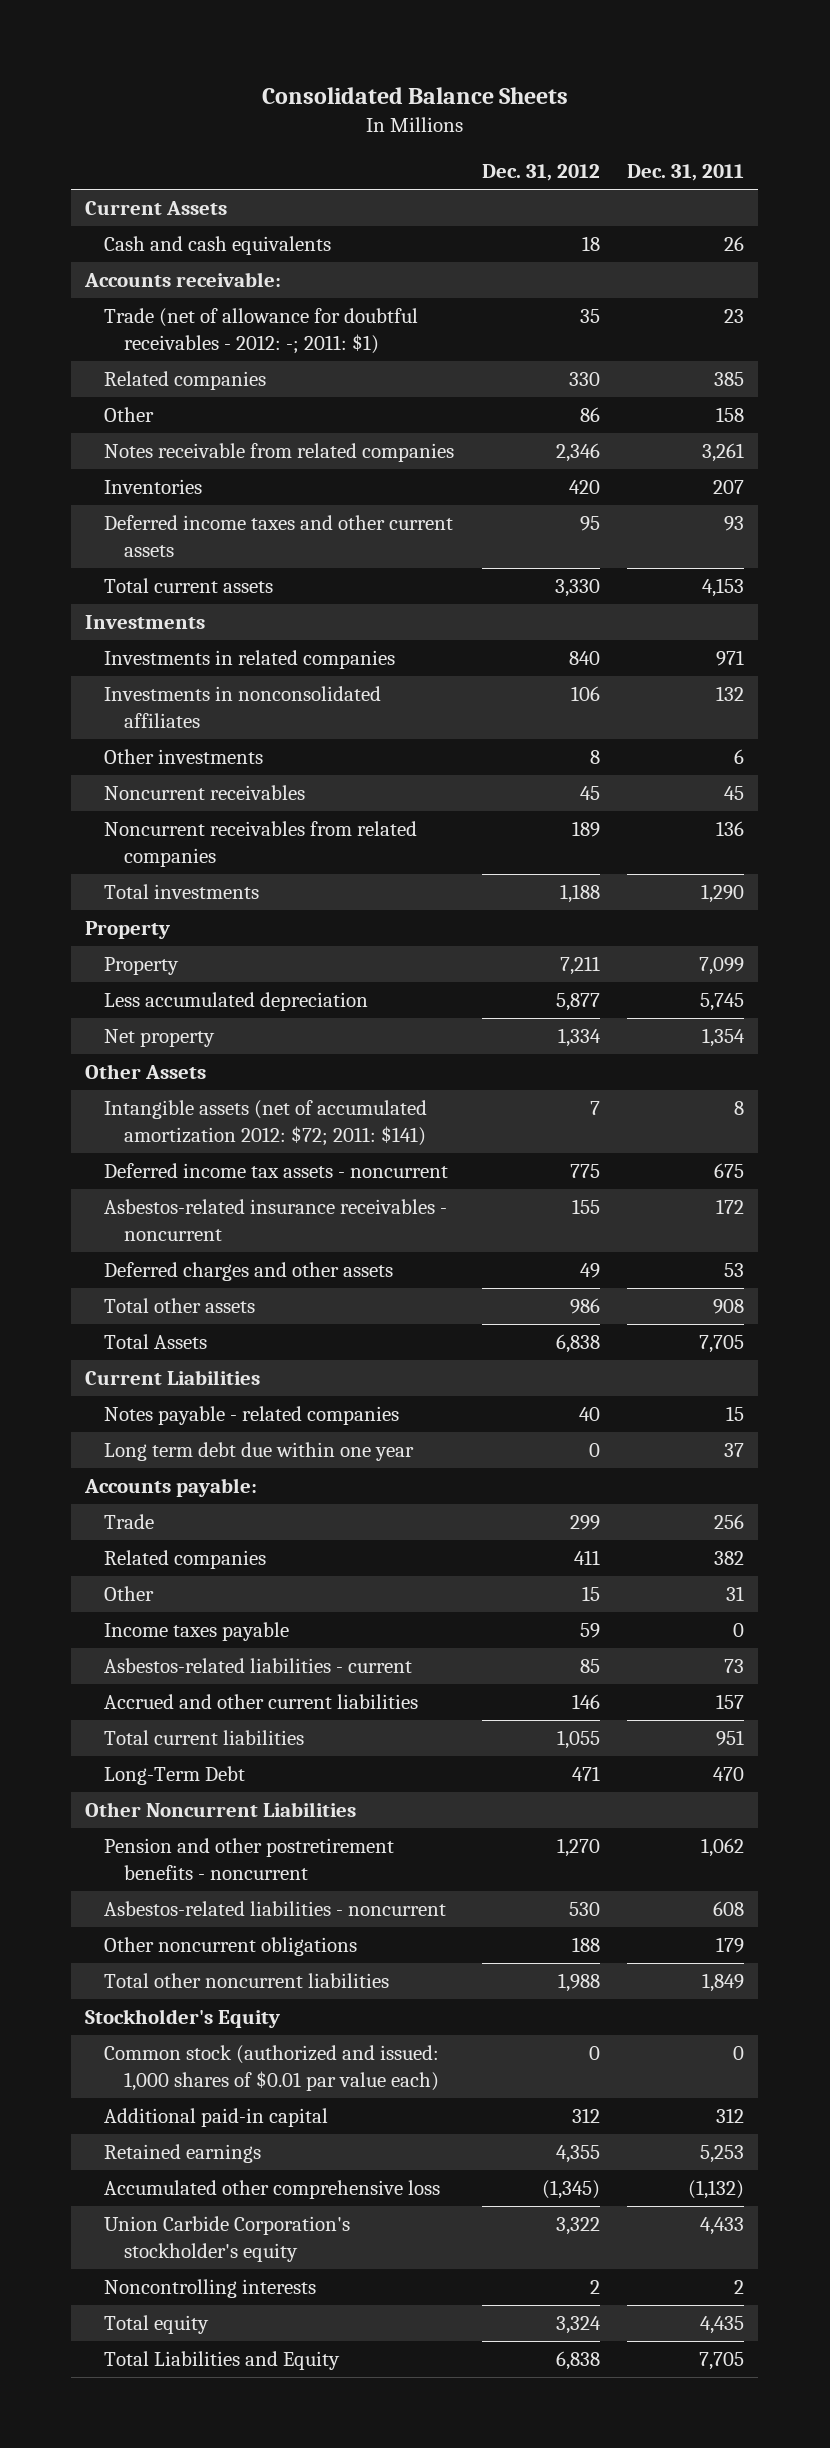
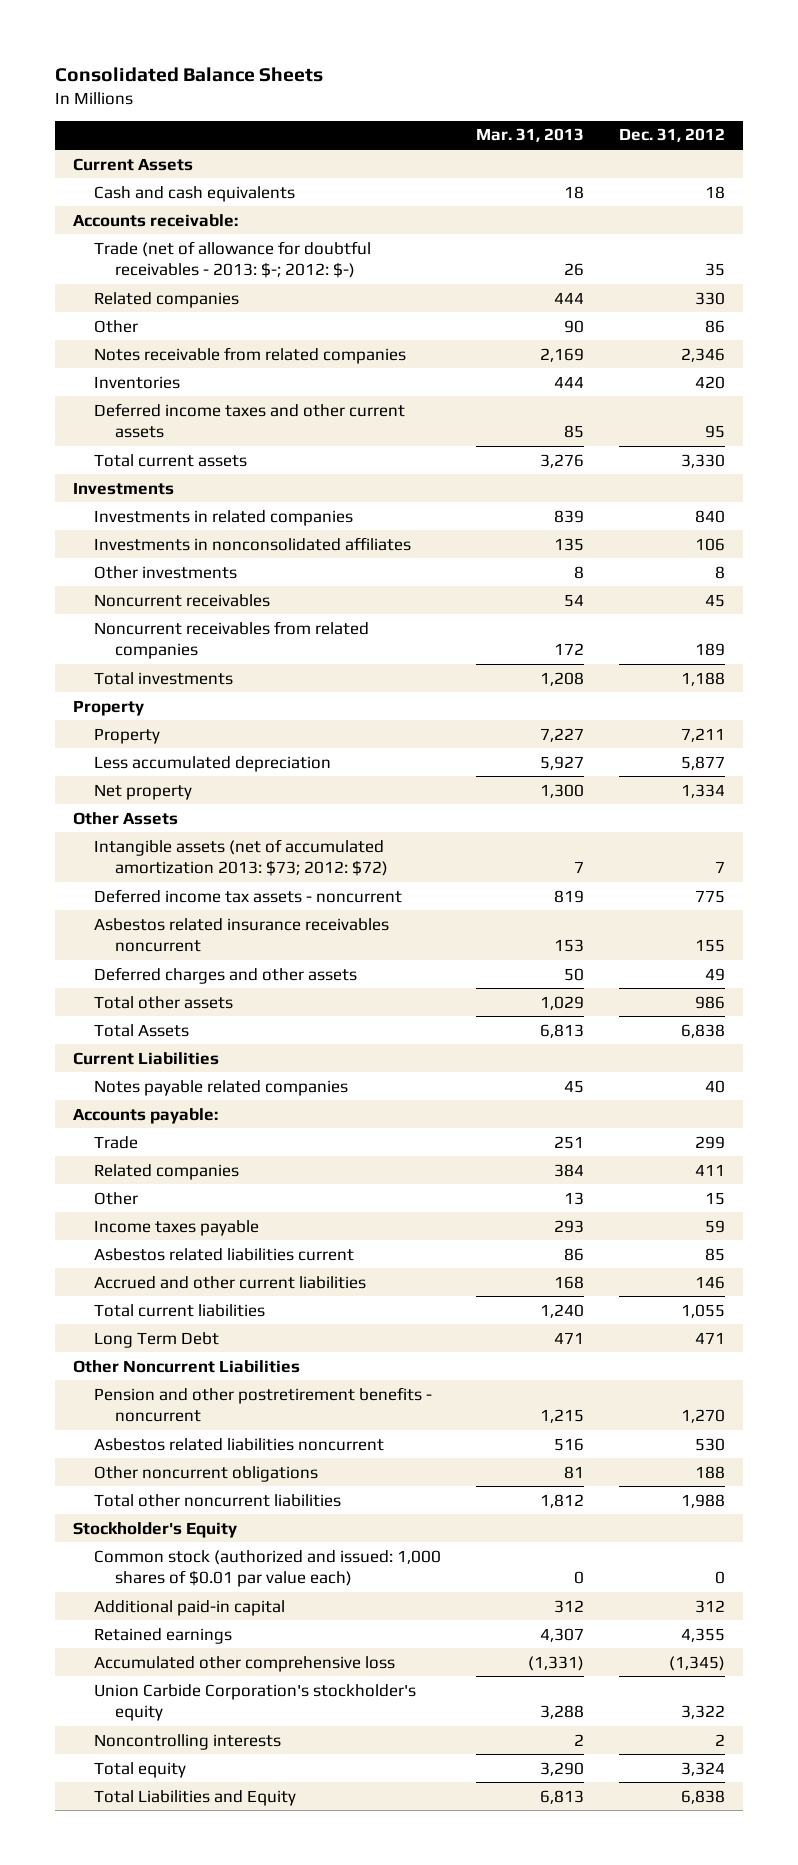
[627,164,745,182] Dec. 31, 2011 -> none
none -> [476,128,585,143] Mar. 31, 2013
[104,308,419,355] Trade (net of allowance for doubtful receivables - 2012: -; 2011: $1) -> [94,240,372,279] Trade (net of allowance for doubtful receivables - 2013: $-; 2012: $-)
[104,1100,428,1147] Intangible assets (net of accumulated amortization 2012: $72; 2011: $141) -> [94,838,389,877] Intangible assets (net of accumulated amortization 2013: $73; 2012: $72)
[104,1199,448,1242] Asbestos-related insurance receivables - noncurrent -> [94,917,390,953] Asbestos related insurance receivables noncurrent
[104,1442,415,1462] Long term debt due within one year -> none
[104,1406,400,1426] Notes payable - related companies -> [94,1079,349,1096] Notes payable related companies
[104,1658,413,1674] Asbestos-related liabilities - current -> [94,1247,355,1261] Asbestos related liabilities current
[104,1766,246,1786] Long-Term Debt -> [94,1331,220,1348] Long Term Debt
[104,1901,447,1917] Asbestos-related liabilities - noncurrent -> [94,1437,385,1451] Asbestos related liabilities noncurrent

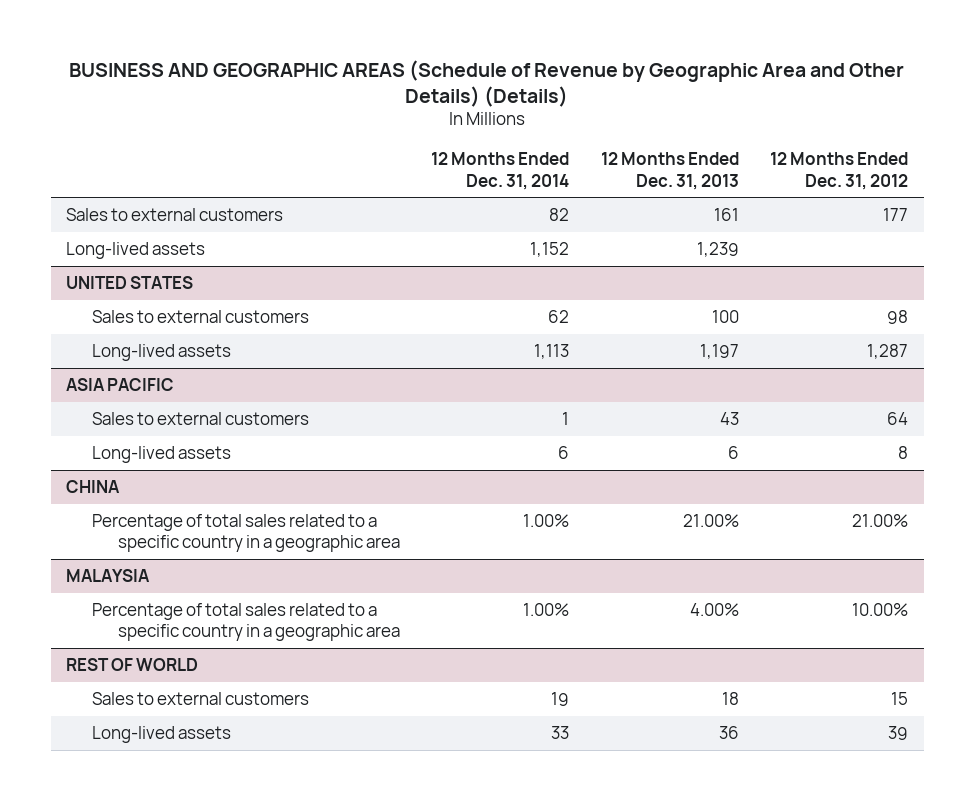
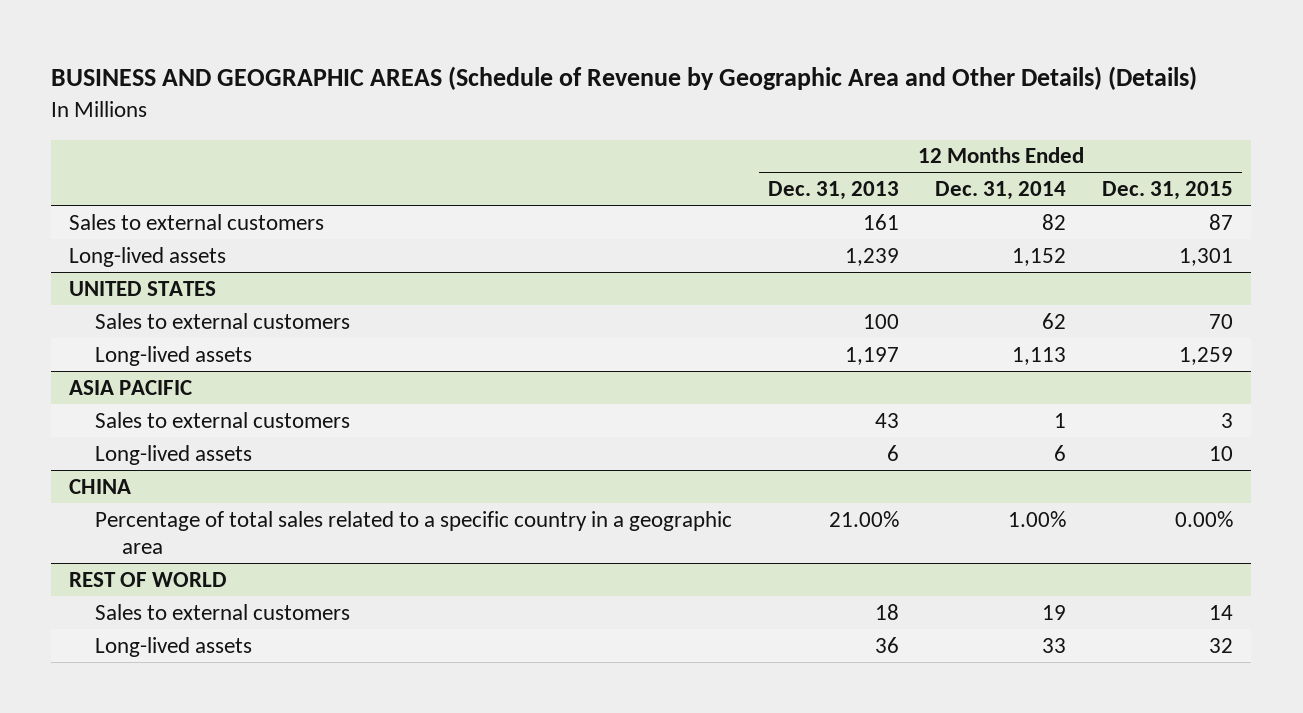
[769,152,908,190] 12 Months Ended Dec. 31, 2012 -> none
none -> [1102,181,1234,201] Dec. 31, 2015
[66,569,151,583] MALAYSIA -> none
[92,603,400,642] Percentage of total sales related to a specific country in a geographic area -> none

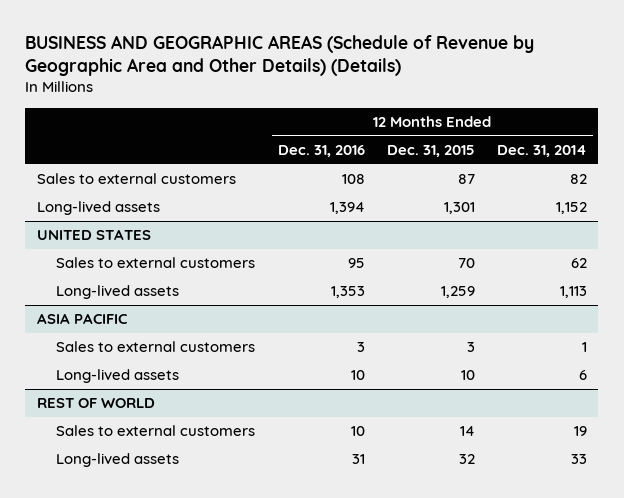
[768,181,900,201] Dec. 31, 2013 -> none
none -> [277,145,365,158] Dec. 31, 2016
[69,478,132,494] CHINA -> none
[95,510,733,555] Percentage of total sales related to a specific country in a geographic area -> none

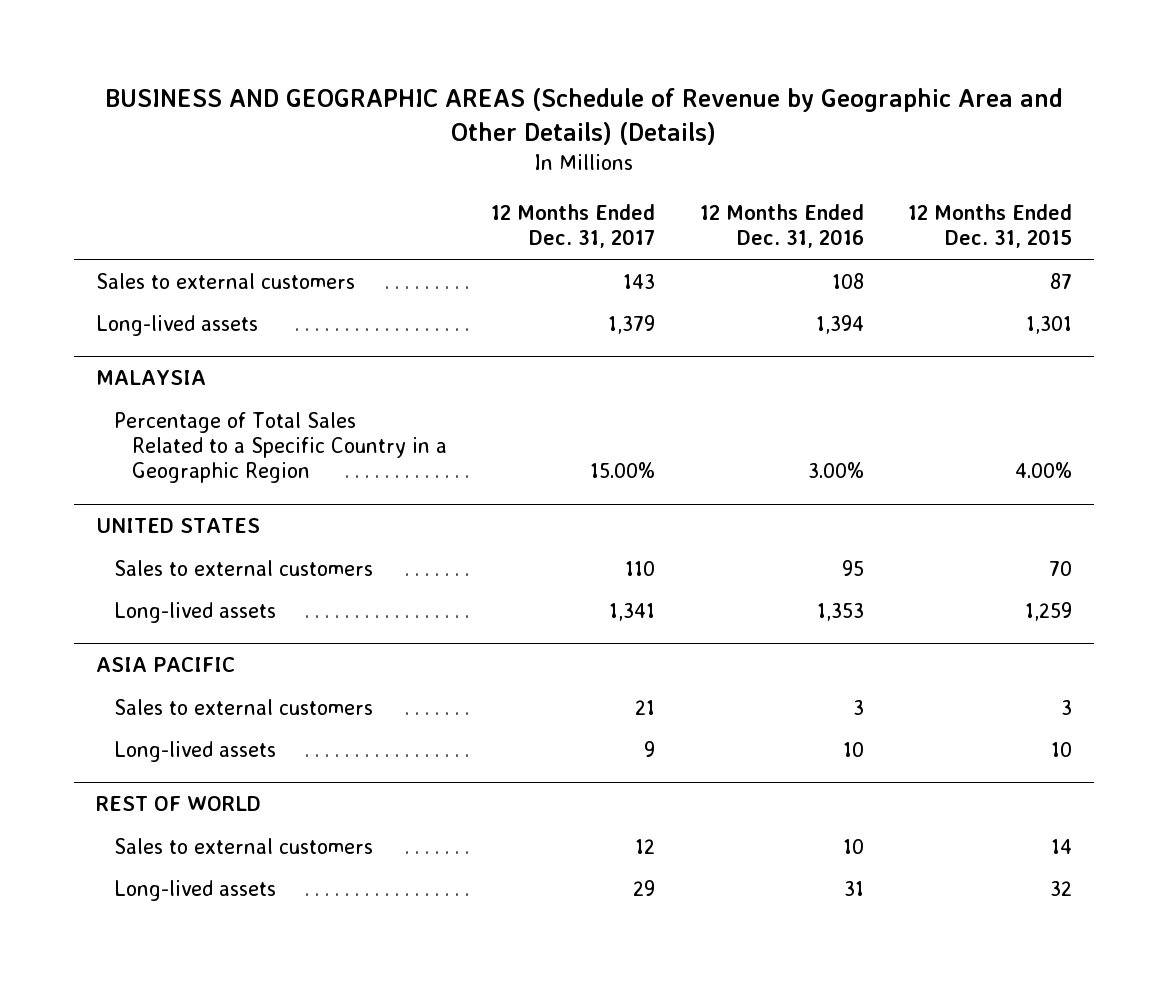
[496,145,587,158] Dec. 31, 2014 -> none
none -> [491,204,656,249] 12 Months Ended Dec. 31, 2017
none -> [95,370,206,386] MALAYSIA
none -> [113,411,448,483] Percentage of Total Sales Related to a Specific Country in a Geographic Region

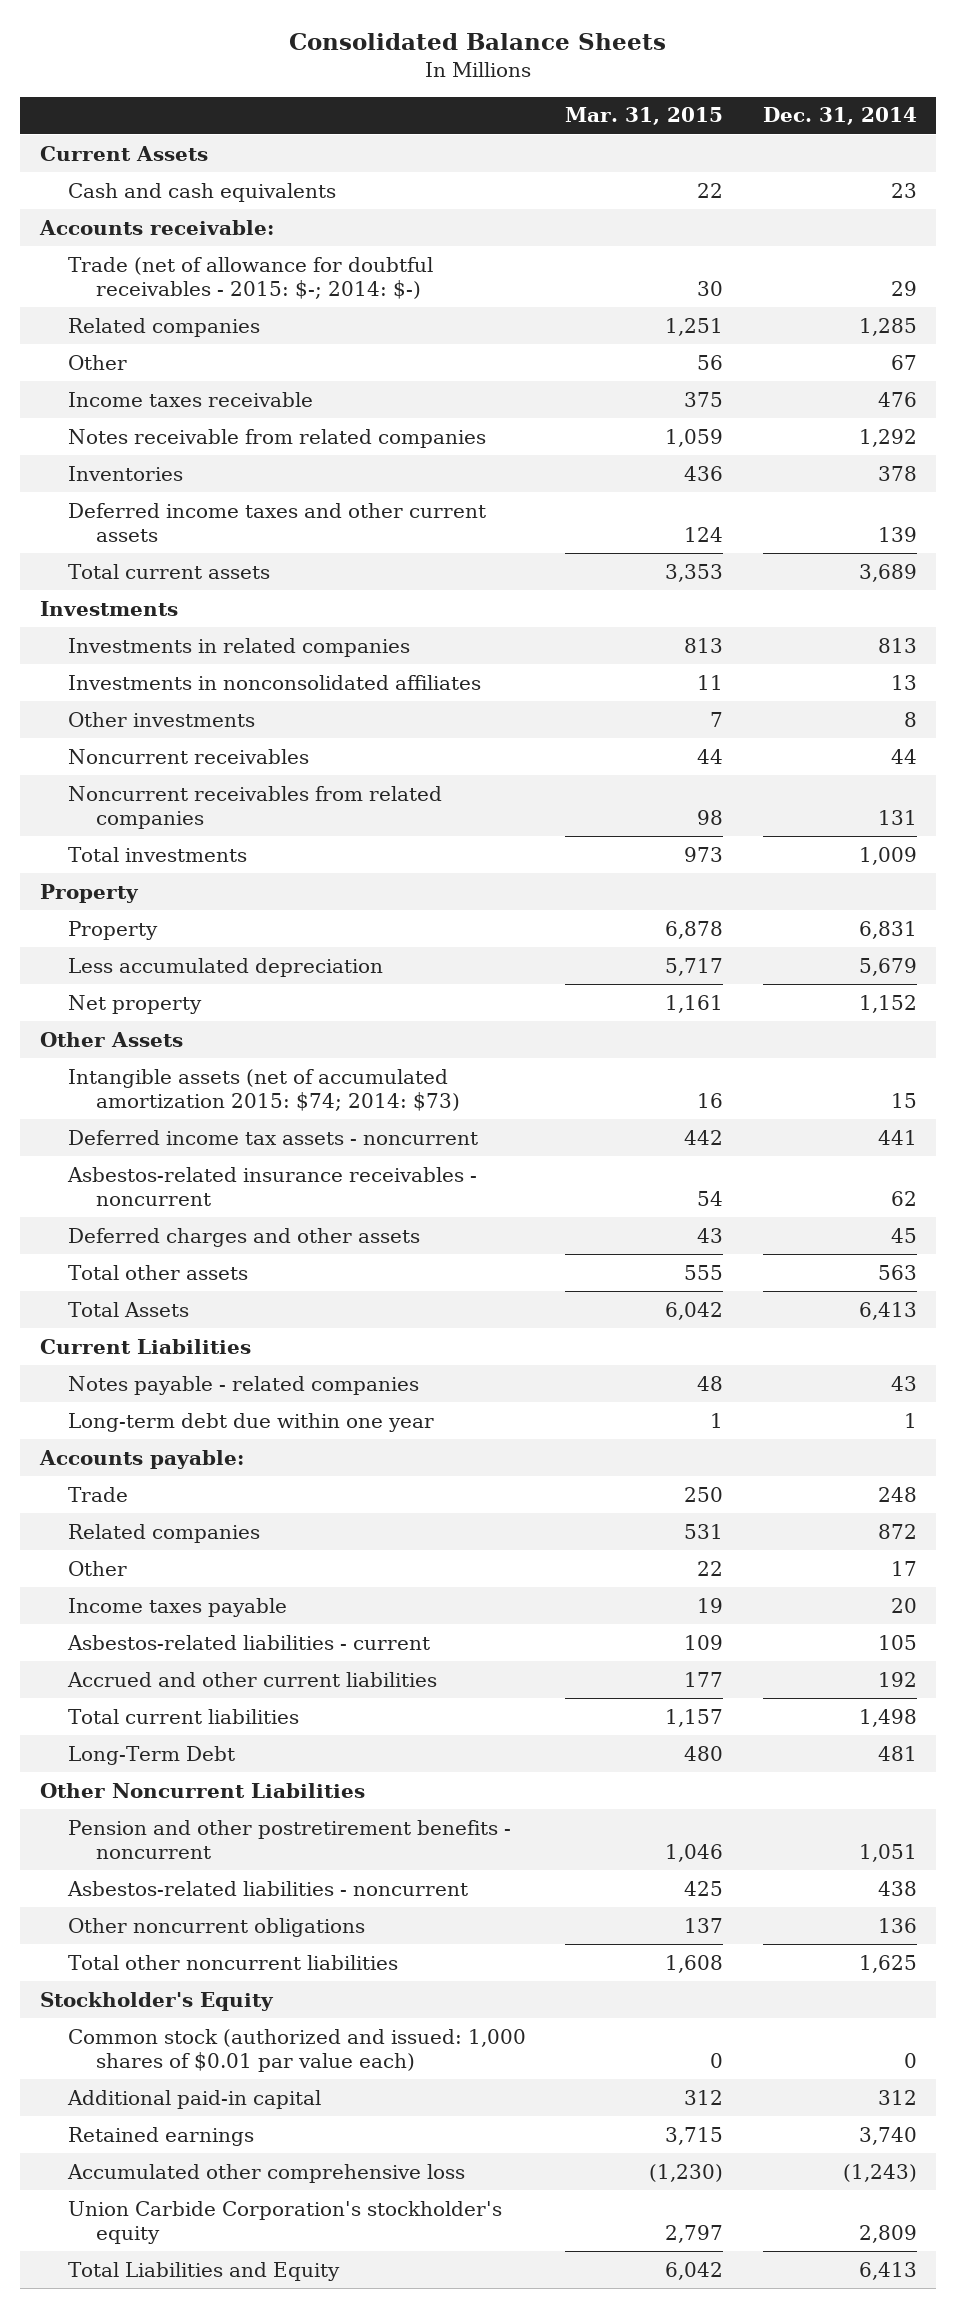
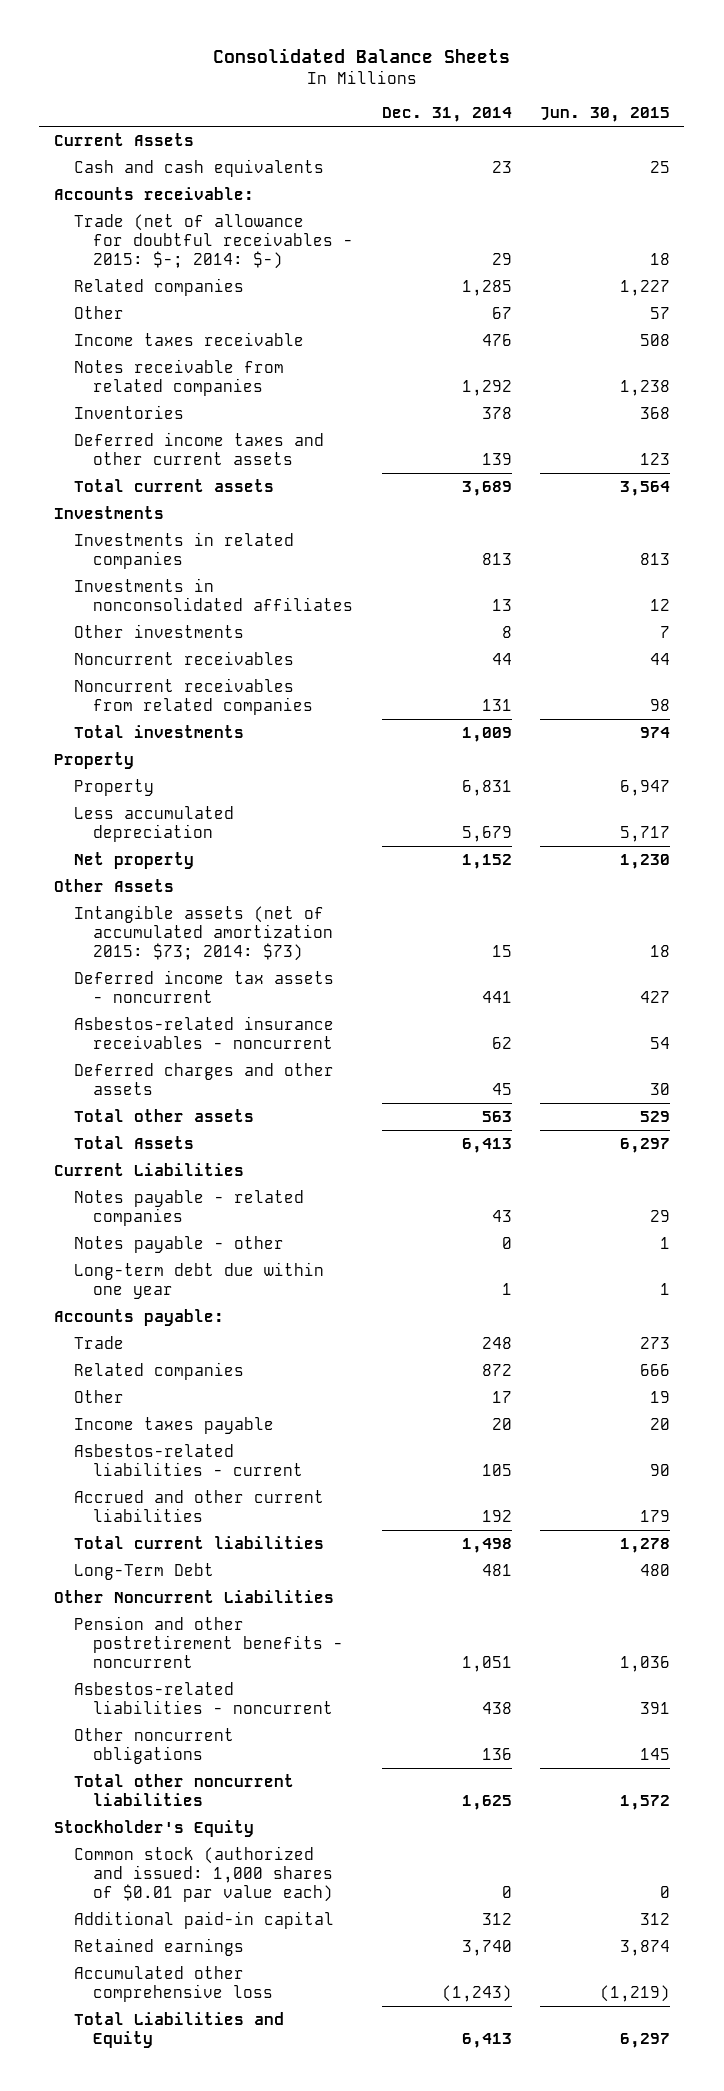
[565,107,724,126] Mar. 31, 2015 -> none
none -> [540,107,671,123] Jun. 30, 2015
[67,1068,461,1111] Intangible assets (net of accumulated amortization 2015: $74; 2014: $73) -> [73,904,334,961] Intangible assets (net of accumulated amortization 2015: $73; 2014: $73)
none -> [73,1235,284,1253] Notes payable - other
[67,2200,502,2244] Union Carbide Corporation's stockholder's equity -> none

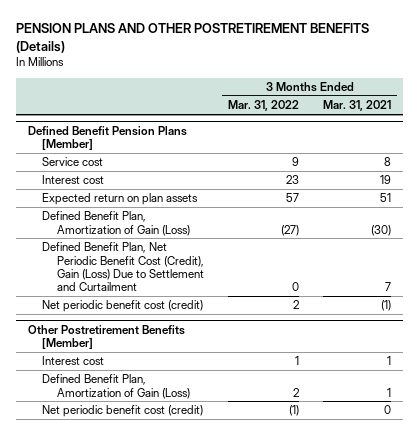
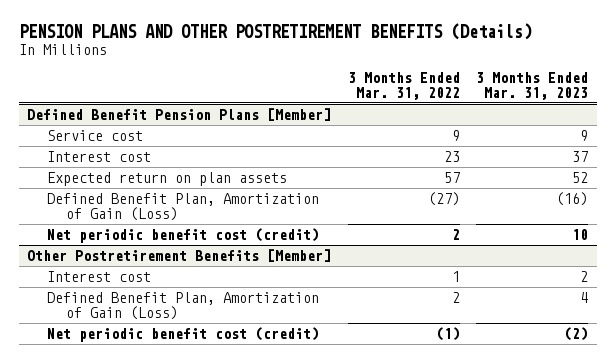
[323,100,392,112] Mar. 31, 2021 -> none
none -> [476,71,589,101] 3 Months Ended Mar. 31, 2023
[42,242,205,292] Defined Benefit Plan, Net Periodic Benefit Cost (Credit), Gain (Loss) Due to Settlement and Curtailment -> none

